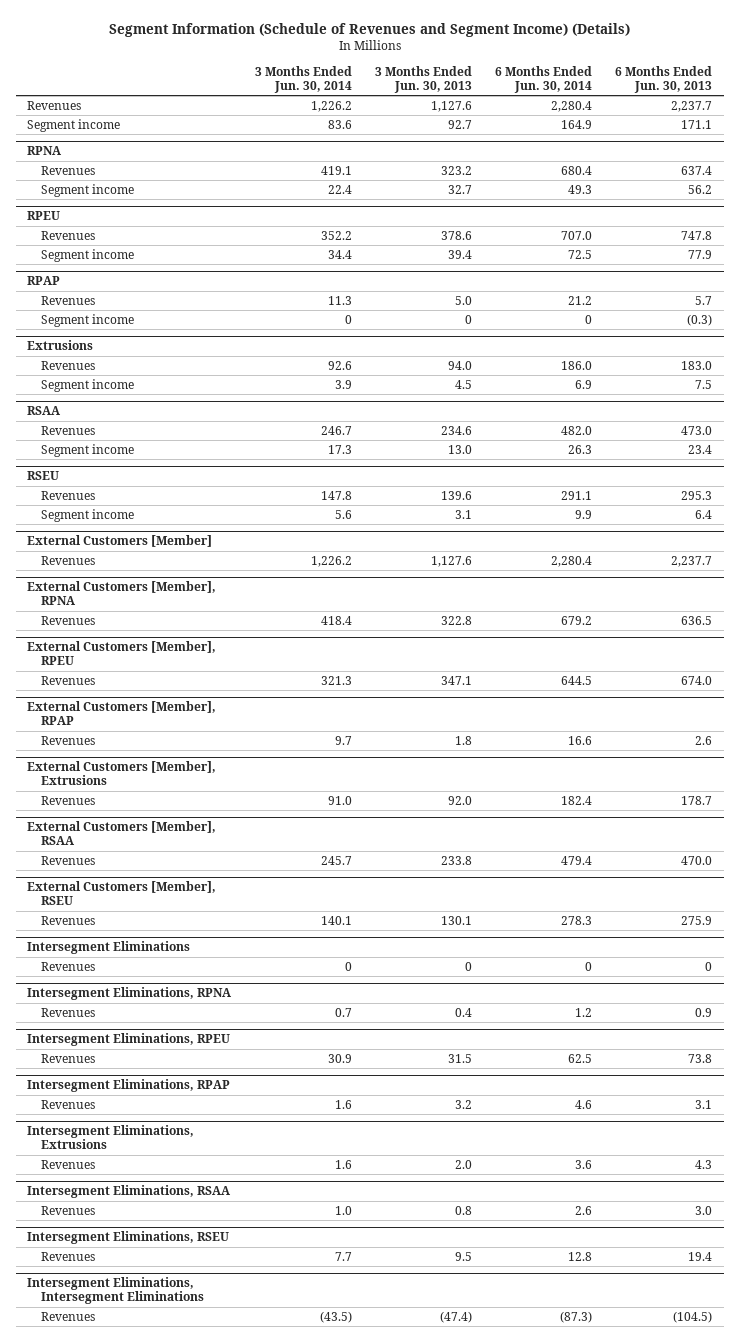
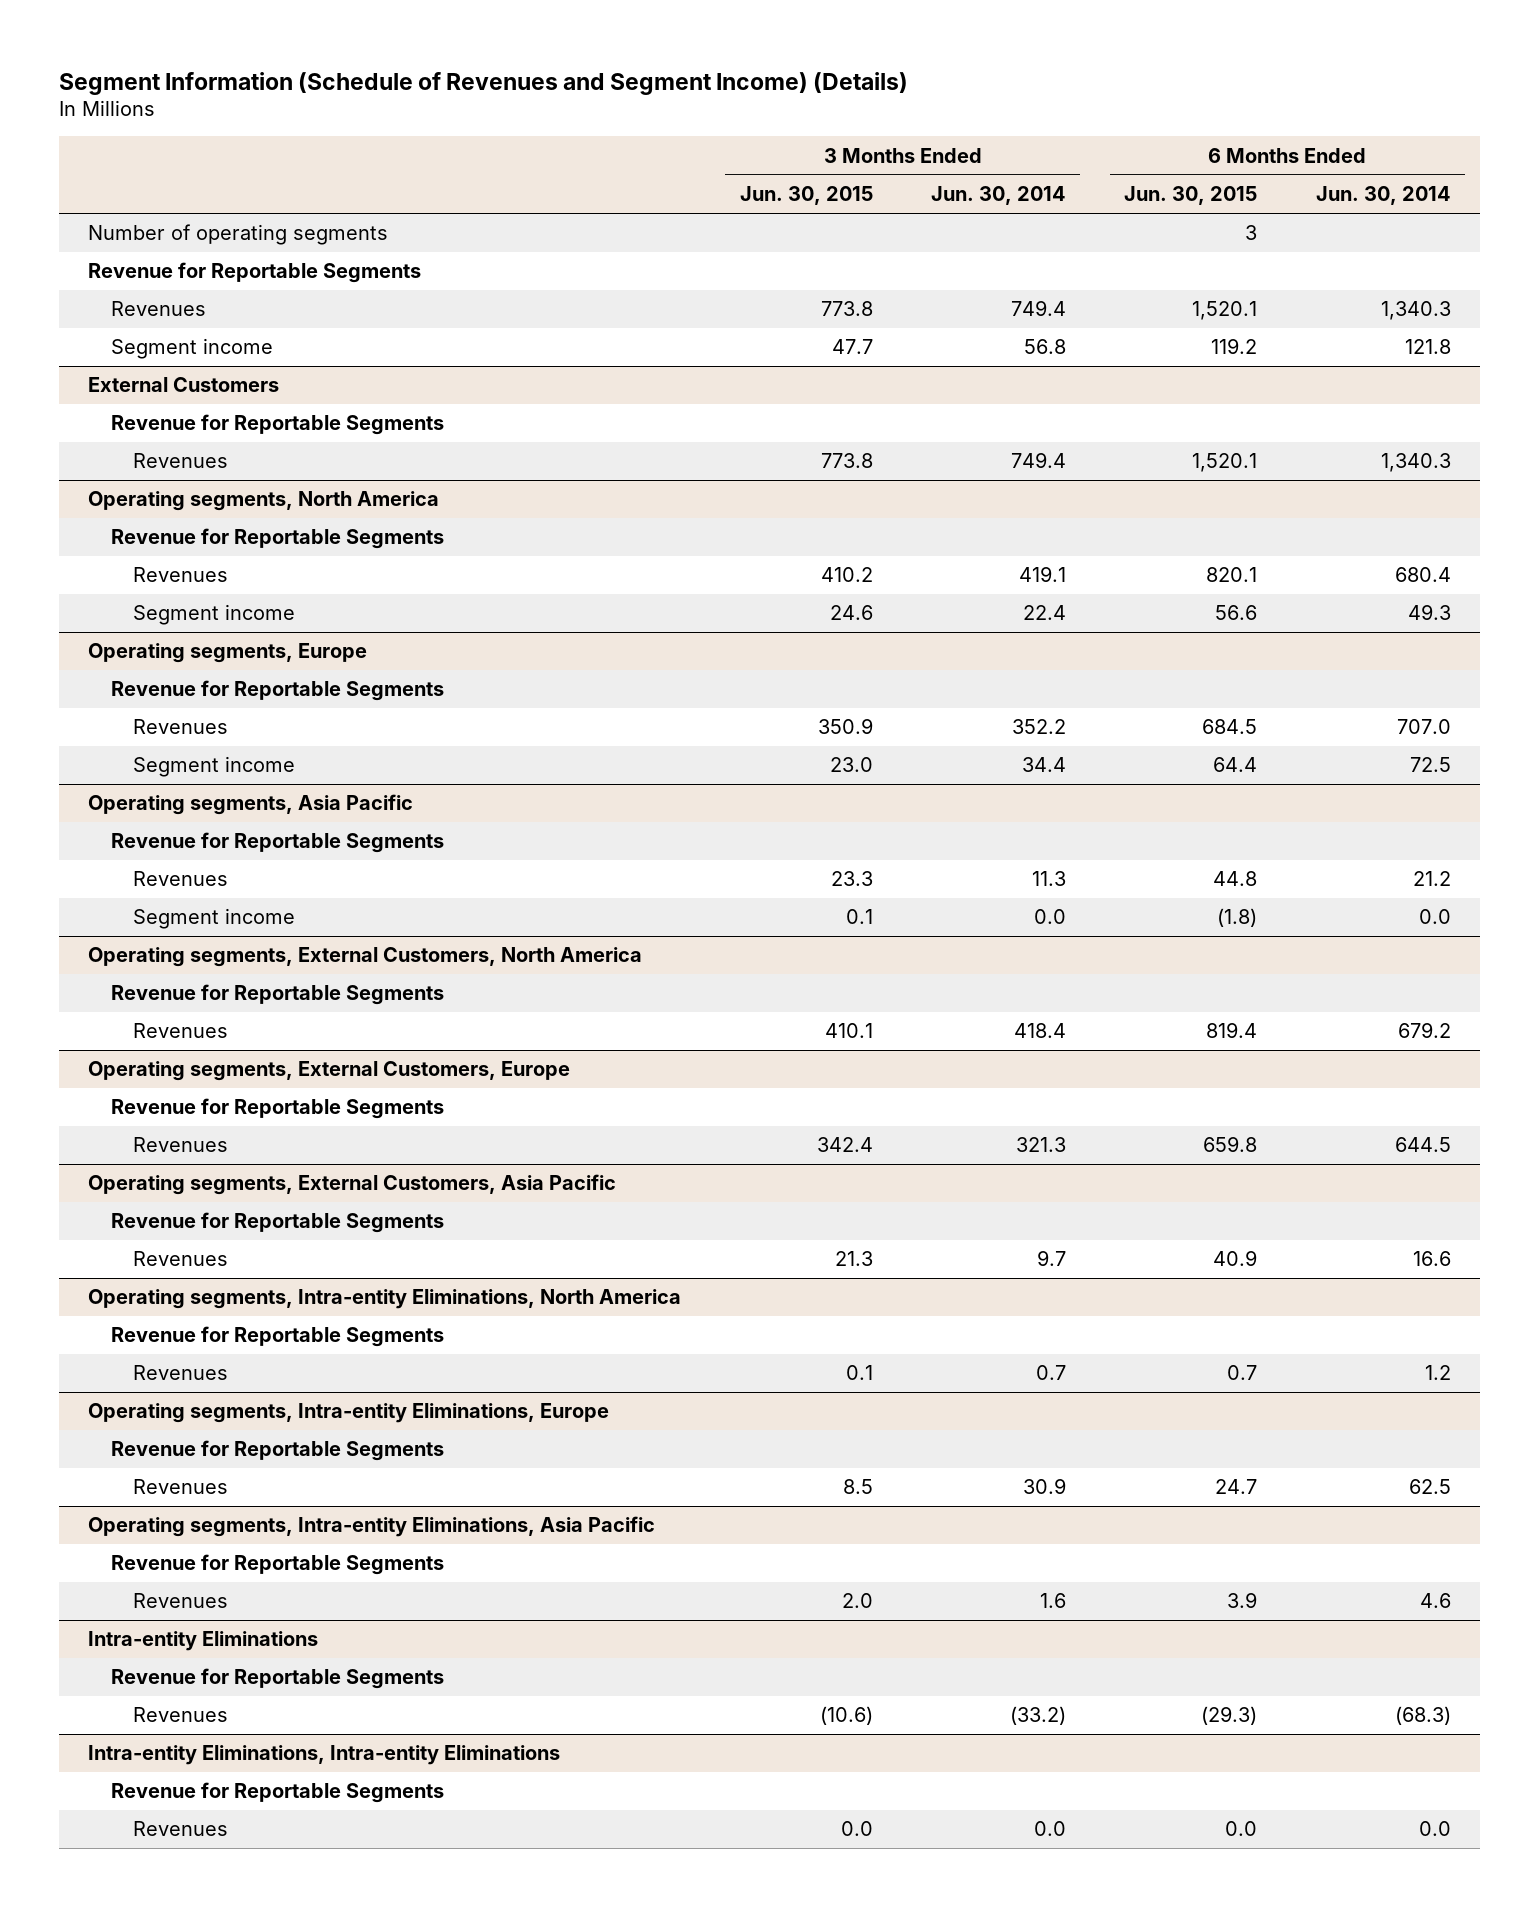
[374,65,472,93] 3 Months Ended Jun. 30, 2013 -> none
[615,65,713,93] 6 Months Ended Jun. 30, 2013 -> none
none -> [739,186,873,206] Jun. 30, 2015
none -> [1124,186,1258,206] Jun. 30, 2015
[27,146,63,156] RPNA -> none
none -> [88,224,389,246] Number of operating segments
none -> [88,262,422,284] Revenue for Reportable Segments
[310,100,352,112] 1,226.2 -> [1010,300,1066,317] 749.4
[551,100,593,112] 2,280.4 -> [1380,301,1451,321] 1,340.3
[327,119,352,129] 83.6 -> [1023,339,1066,355] 56.8
[561,119,593,129] 164.9 -> [1404,339,1451,355] 121.8
none -> [88,377,280,393] External Customers
none -> [110,414,444,436] Revenue for Reportable Segments
none -> [133,453,229,469] Revenues
none -> [88,491,440,512] Operating segments, North America
none -> [110,528,444,550] Revenue for Reportable Segments
[27,211,61,221] RPEU -> none
none -> [88,643,368,664] Operating segments, Europe
none -> [110,680,444,702] Revenue for Reportable Segments
[27,276,61,286] RPAP -> none
none -> [88,794,414,816] Operating segments, Asia Pacific
none -> [110,832,444,854] Revenue for Reportable Segments
[27,340,94,351] Extrusions -> none
[40,360,95,370] Revenues -> none
[40,378,134,392] Segment income -> none
[27,406,62,416] RSAA -> none
[40,425,95,435] Revenues -> none
[40,443,134,457] Segment income -> none
[27,471,60,481] RSEU -> none
[40,490,95,500] Revenues -> none
[40,508,134,522] Segment income -> none
[27,535,213,548] External Customers [Member] -> none
[40,555,95,565] Revenues -> none
[27,581,217,606] External Customers [Member], RPNA -> none
[344,314,352,324] 0 -> [1033,909,1066,925] 0.0
[585,314,593,324] 0 -> [1418,909,1451,925] 0.0
none -> [88,947,643,968] Operating segments, External Customers, North America
none -> [110,984,444,1006] Revenue for Reportable Segments
[27,641,217,666] External Customers [Member], RPEU -> none
none -> [88,1061,571,1082] Operating segments, External Customers, Europe
none -> [110,1098,444,1120] Revenue for Reportable Segments
[27,701,217,726] External Customers [Member], RPAP -> none
none -> [88,1174,617,1196] Operating segments, External Customers, Asia Pacific
none -> [110,1212,444,1234] Revenue for Reportable Segments
[27,761,217,786] External Customers [Member], Extrusions -> none
[40,795,95,805] Revenues -> none
[27,821,217,846] External Customers [Member], RSAA -> none
[40,855,95,865] Revenues -> none
[27,881,217,906] External Customers [Member], RSEU -> none
[40,915,95,925] Revenues -> none
[27,941,191,955] Intersegment Eliminations -> none
[40,961,95,971] Revenues -> none
[27,987,233,1001] Intersegment Eliminations, RPNA -> none
none -> [88,1289,682,1310] Operating segments, Intra-entity Eliminations, North America
none -> [110,1326,444,1348] Revenue for Reportable Segments
[27,1033,231,1047] Intersegment Eliminations, RPEU -> none
none -> [88,1403,610,1424] Operating segments, Intra-entity Eliminations, Europe
none -> [110,1440,444,1462] Revenue for Reportable Segments
[27,1079,231,1093] Intersegment Eliminations, RPAP -> none
none -> [88,1516,656,1538] Operating segments, Intra-entity Eliminations, Asia Pacific
none -> [110,1554,444,1576] Revenue for Reportable Segments
[27,1125,195,1150] Intersegment Eliminations, Extrusions -> none
[27,1185,232,1199] Intersegment Eliminations, RSAA -> none
[27,1231,230,1245] Intersegment Eliminations, RSEU -> none
[40,1251,95,1261] Revenues -> none
[27,1277,204,1305] Intersegment Eliminations, Intersegment Eliminations -> none
[40,1311,95,1321] Revenues -> none
none -> [88,1631,319,1652] Intra-entity Eliminations
none -> [110,1668,444,1690] Revenue for Reportable Segments
[334,1159,352,1169] 1.6 -> [1009,1706,1066,1726] (33.2)
[575,1159,593,1169] 3.6 -> [1394,1706,1451,1726] (68.3)
none -> [88,1745,561,1766] Intra-entity Eliminations, Intra-entity Eliminations
none -> [110,1782,444,1804] Revenue for Reportable Segments
[334,1205,352,1215] 1.0 -> [1033,1821,1066,1837] 0.0
[575,1205,593,1215] 2.6 -> [1418,1821,1451,1837] 0.0

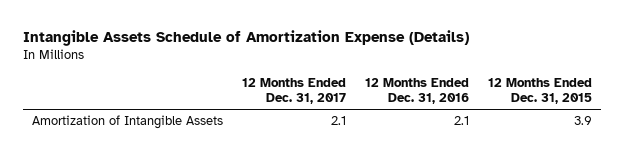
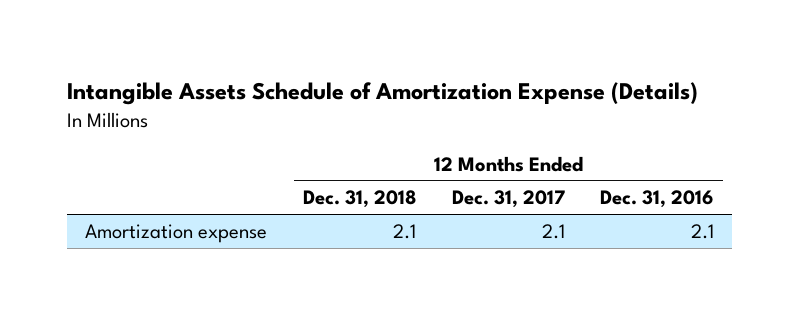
[487,78,592,105] 12 Months Ended Dec. 31, 2015 -> none
none -> [302,190,416,209] Dec. 31, 2018
[32,115,224,130] Amortization of Intangible Assets -> [84,224,267,244] Amortization expense

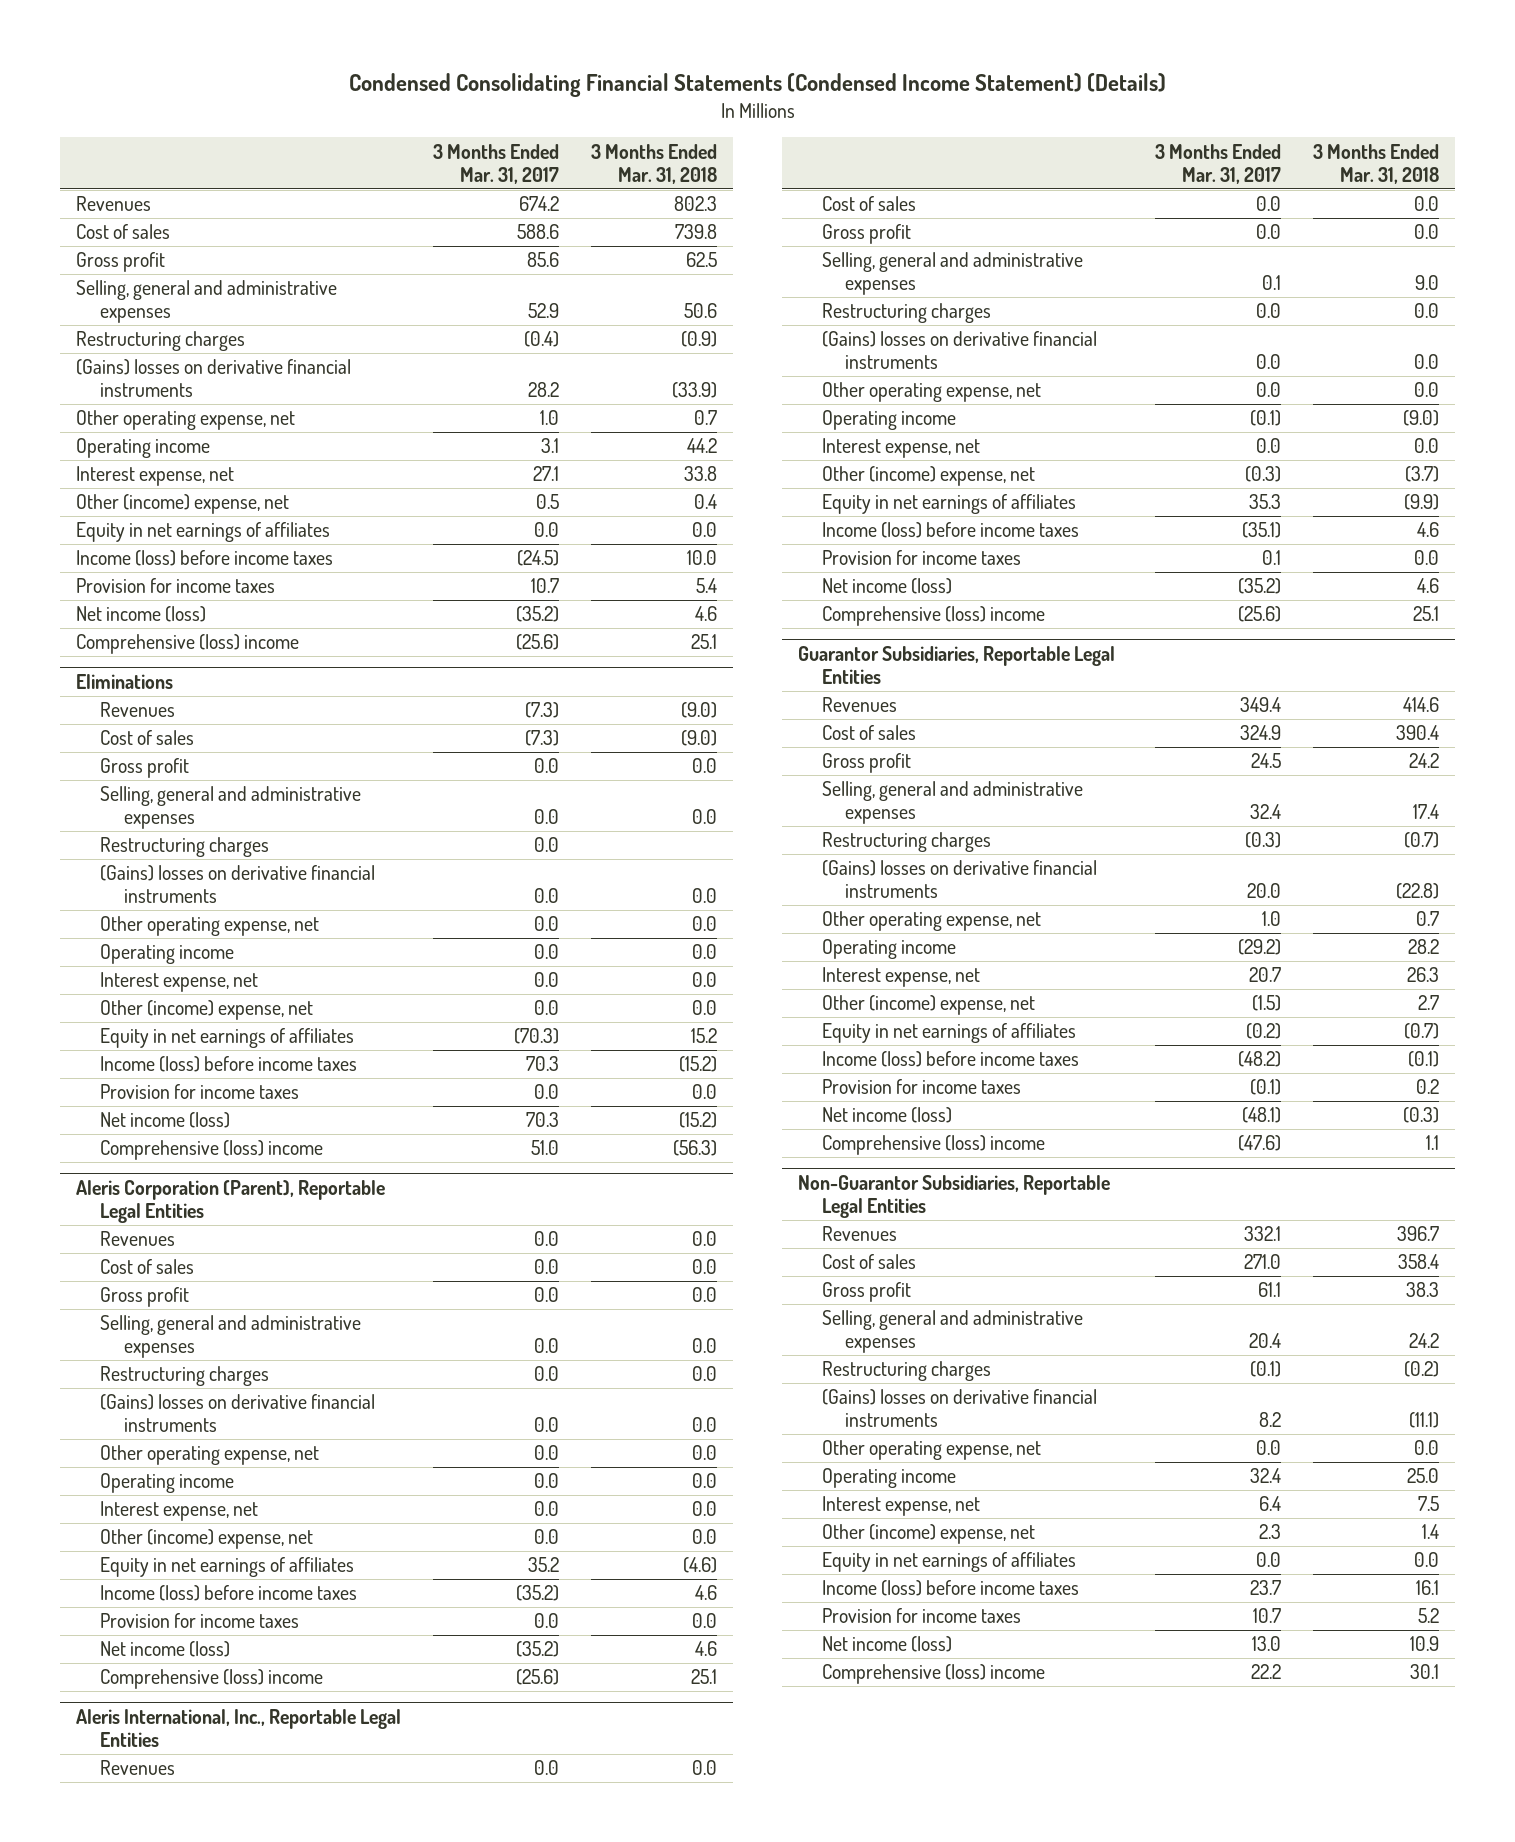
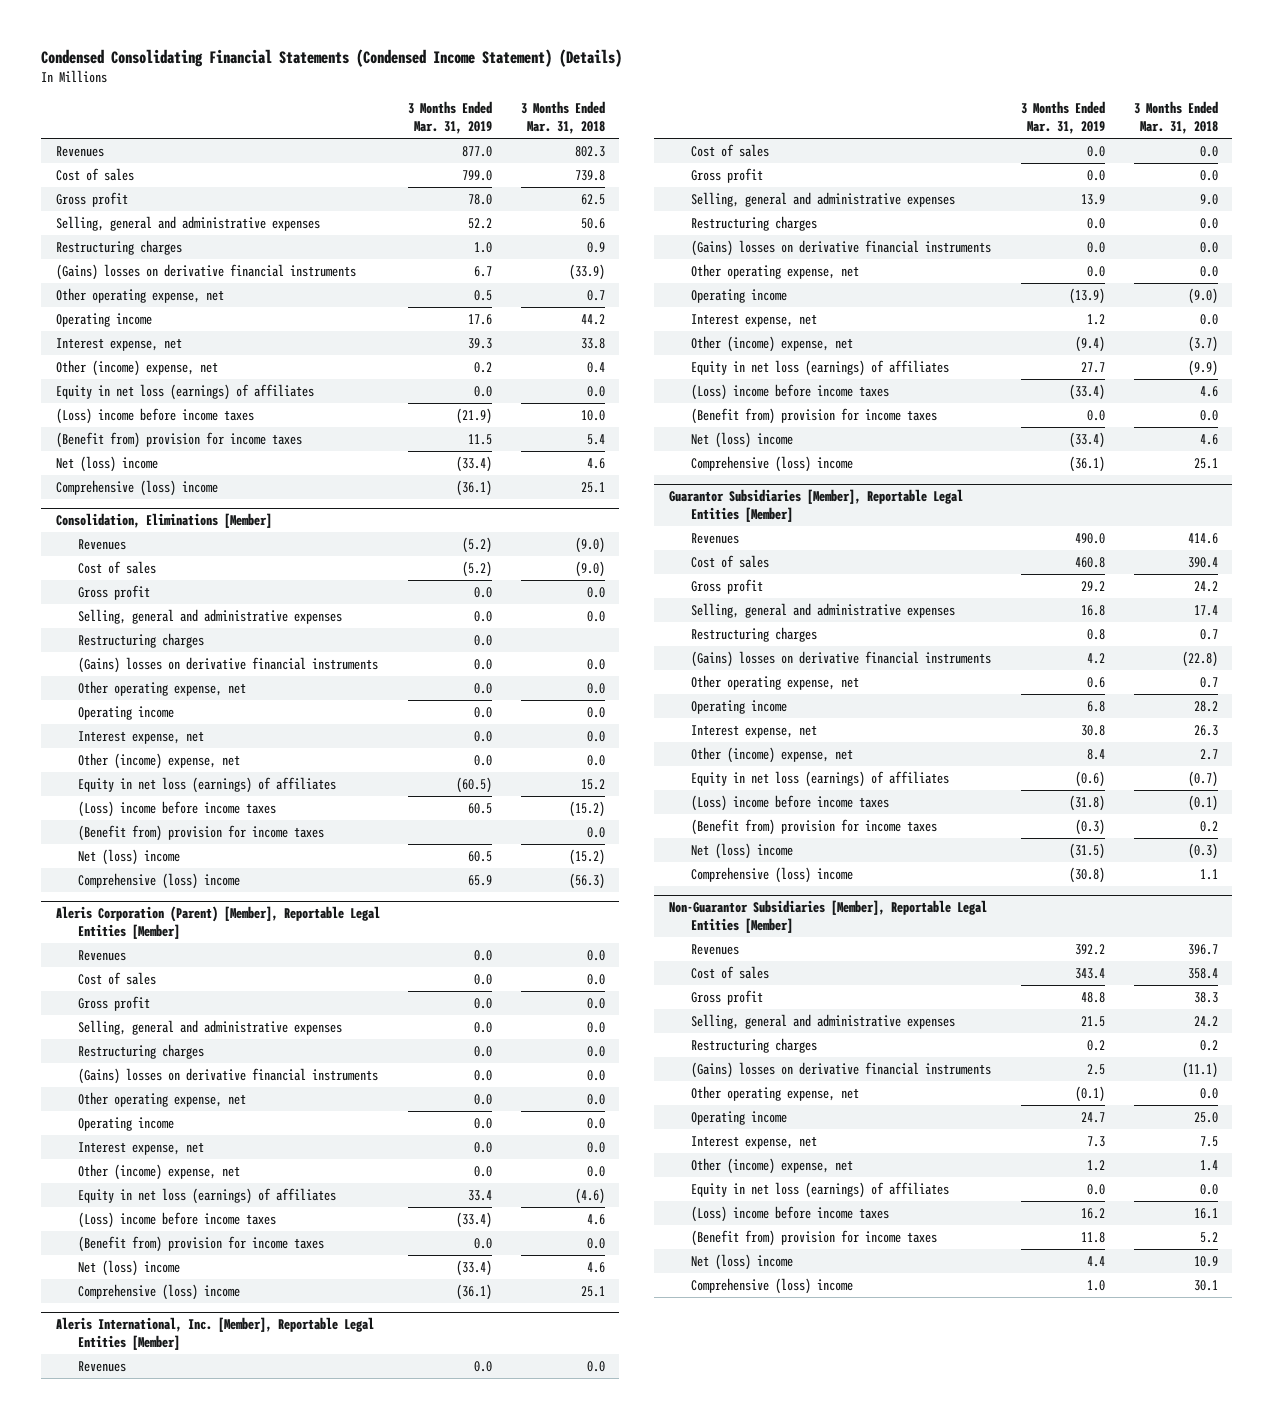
[433,143,560,184] 3 Months Ended Mar. 31, 2017 -> none
none -> [408,101,493,135] 3 Months Ended Mar. 31, 2019
[680,331,717,348] (0.9) -> [586,241,605,253] 0.9
[76,522,331,543] Equity in net earnings of affiliates -> [55,383,314,400] Equity in net loss (earnings) of affiliates
[76,550,334,567] Income (loss) before income taxes -> [55,407,254,424] (Loss) income before income taxes
[76,578,276,594] Provision for income taxes -> [55,431,302,448] (Benefit from) provision for income taxes
[76,606,207,623] Net income (loss) -> [55,455,158,472] Net (loss) income
[76,673,174,689] Eliminations -> [55,512,272,528] Consolidation, Eliminations [Member]
[99,1028,354,1049] Equity in net earnings of affiliates -> [78,776,337,793] Equity in net loss (earnings) of affiliates
[99,1056,357,1073] Income (loss) before income taxes -> [78,800,277,817] (Loss) income before income taxes
[99,1084,299,1100] Provision for income taxes -> [78,824,325,841] (Benefit from) provision for income taxes
[99,1112,230,1129] Net income (loss) -> [78,848,181,865] Net (loss) income
[76,1179,386,1223] Aleris Corporation (Parent), Reportable Legal Entities -> [55,905,380,939] Aleris Corporation (Parent) [Member], Reportable Legal Entities [Member]
[99,1557,354,1578] Equity in net earnings of affiliates -> [78,1187,337,1204] Equity in net loss (earnings) of affiliates
[99,1585,357,1602] Income (loss) before income taxes -> [78,1211,277,1228] (Loss) income before income taxes
[99,1613,299,1629] Provision for income taxes -> [78,1235,325,1252] (Benefit from) provision for income taxes
[99,1641,230,1658] Net income (loss) -> [78,1259,181,1276] Net (loss) income
[76,1708,402,1747] Aleris International, Inc., Reportable Legal Entities -> [55,1316,374,1350] Aleris International, Inc. [Member], Reportable Legal Entities [Member]
[821,494,1076,515] Equity in net earnings of affiliates -> [691,359,950,376] Equity in net loss (earnings) of affiliates
[821,522,1079,539] Income (loss) before income taxes -> [691,383,890,400] (Loss) income before income taxes
[821,550,1021,566] Provision for income taxes -> [691,407,938,424] (Benefit from) provision for income taxes
[821,578,952,595] Net income (loss) -> [691,431,794,448] Net (loss) income
[798,645,1116,684] Guarantor Subsidiaries, Reportable Legal Entities -> [668,488,963,522] Guarantor Subsidiaries [Member], Reportable Legal Entities [Member]
[1403,832,1439,849] (0.7) -> [1199,628,1218,640] 0.7
[821,1023,1076,1044] Equity in net earnings of affiliates -> [691,770,950,787] Equity in net loss (earnings) of affiliates
[821,1051,1079,1068] Income (loss) before income taxes -> [691,794,890,811] (Loss) income before income taxes
[821,1079,1021,1095] Provision for income taxes -> [691,818,938,835] (Benefit from) provision for income taxes
[821,1107,952,1124] Net income (loss) -> [691,842,794,859] Net (loss) income
[798,1174,1111,1218] Non-Guarantor Subsidiaries, Reportable Legal Entities -> [668,899,987,933] Non-Guarantor Subsidiaries [Member], Reportable Legal Entities [Member]
[1403,1361,1439,1378] (0.2) -> [1199,1039,1218,1051] 0.2
[821,1552,1076,1573] Equity in net earnings of affiliates -> [691,1181,950,1198] Equity in net loss (earnings) of affiliates
[821,1580,1079,1597] Income (loss) before income taxes -> [691,1205,890,1222] (Loss) income before income taxes
[821,1608,1021,1624] Provision for income taxes -> [691,1229,938,1246] (Benefit from) provision for income taxes
[821,1636,952,1653] Net income (loss) -> [691,1253,794,1270] Net (loss) income

